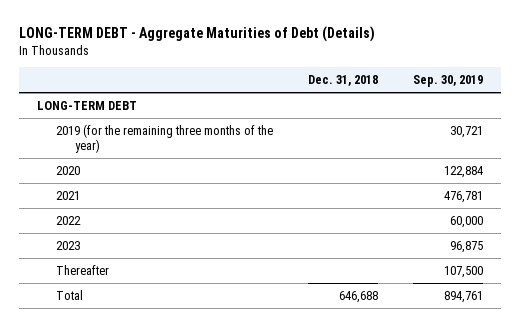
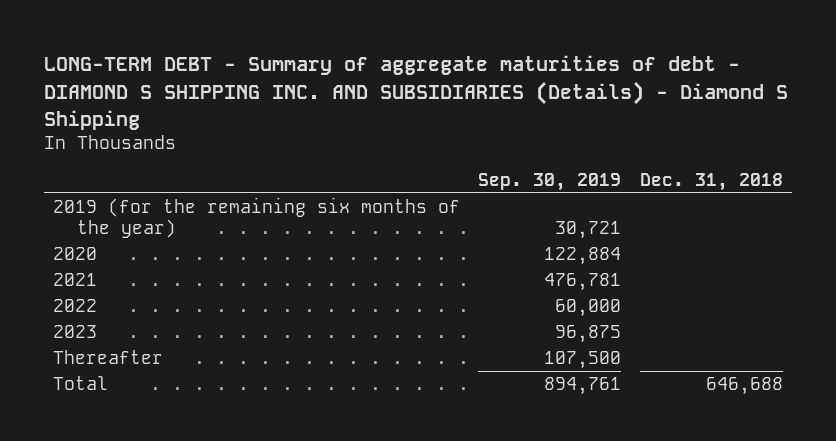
[19,26,376,43] LONG-TERM DEBT - Aggregate Maturities of Debt (Details) -> [44,55,789,130] LONG-TERM DEBT - Summary of aggregate maturities of debt - DIAMOND S SHIPPING INC. AND SUBSIDIARIES (Details) - Diamond S Shipping
[36,100,137,110] LONG-TERM DEBT -> none
[55,123,273,154] 2019 (for the remaining three months of the year) -> [53,197,461,238] 2019 (for the remaining six months of the year)

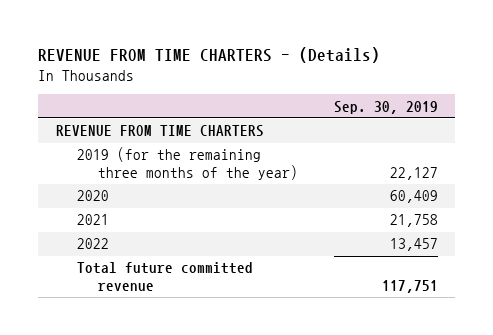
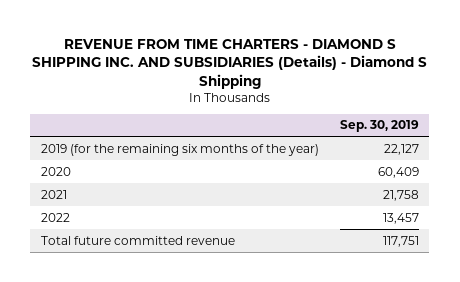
[37,47,380,64] REVENUE FROM TIME CHARTERS - (Details) -> [31,38,427,89] REVENUE FROM TIME CHARTERS - DIAMOND S SHIPPING INC. AND SUBSIDIARIES (Details) - Diamond S Shipping
[55,125,264,138] REVENUE FROM TIME CHARTERS -> none
[76,147,298,180] 2019 (for the remaining three months of the year) -> [40,143,319,156] 2019 (for the remaining six months of the year)

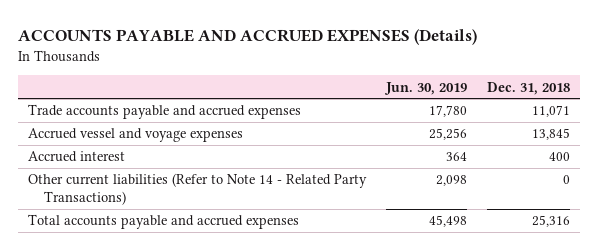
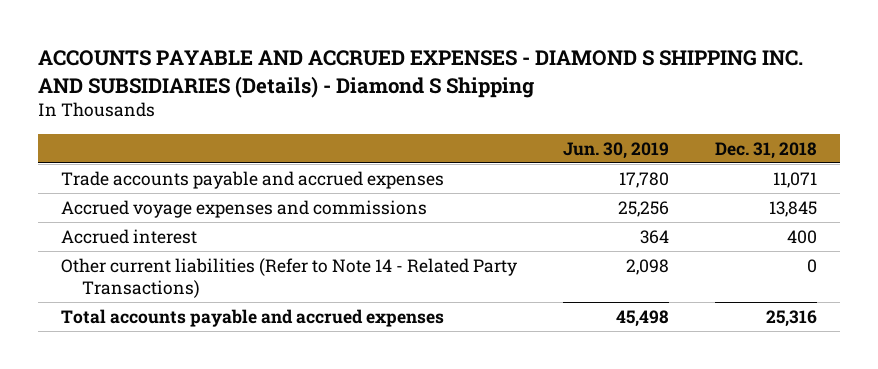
[18,28,478,45] ACCOUNTS PAYABLE AND ACCRUED EXPENSES (Details) -> [37,50,803,98] ACCOUNTS PAYABLE AND ACCRUED EXPENSES - DIAMOND S SHIPPING INC. AND SUBSIDIARIES (Details) - Diamond S Shipping
[28,128,244,143] Accrued vessel and voyage expenses -> [60,199,427,218] Accrued voyage expenses and commissions

